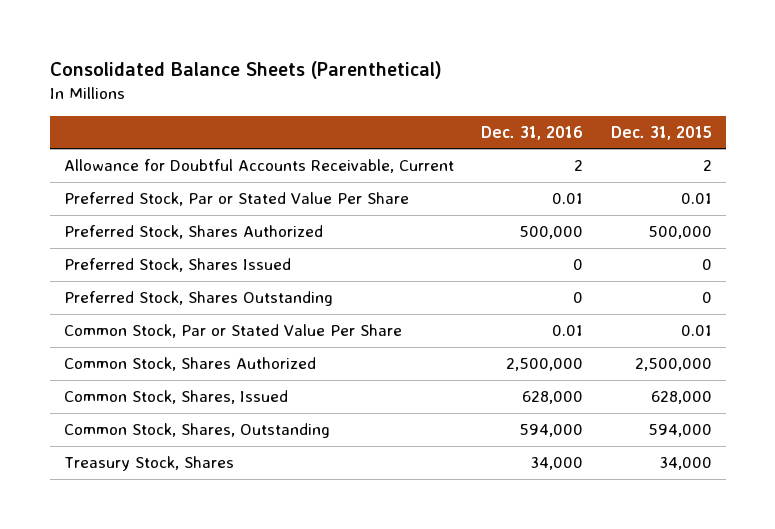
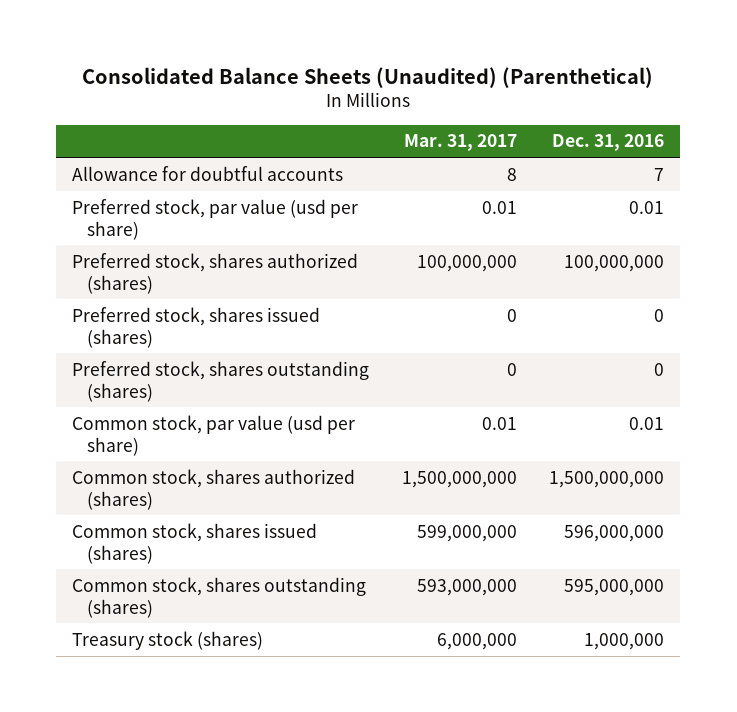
[49,61,442,80] Consolidated Balance Sheets (Parenthetical) -> [82,66,654,88] Consolidated Balance Sheets (Unaudited) (Parenthetical)
[610,125,712,140] Dec. 31, 2015 -> none
none -> [403,134,517,152] Mar. 31, 2017
[63,159,454,174] Allowance for Doubtful Accounts Receivable, Current -> [72,165,344,181] Allowance for doubtful accounts
[574,160,584,172] 2 -> [654,167,665,181] 7
[63,192,409,207] Preferred Stock, Par or Stated Value Per Share -> [72,198,359,240] Preferred stock, par value (usd per share)
[63,225,323,240] Preferred Stock, Shares Authorized -> [72,252,359,294] Preferred stock, shares authorized (shares)
[519,226,584,240] 500,000 -> [564,254,665,272] 100,000,000
[63,258,291,273] Preferred Stock, Shares Issued -> [72,306,321,348] Preferred stock, shares issued (shares)
[63,291,333,307] Preferred Stock, Shares Outstanding -> [72,360,370,402] Preferred stock, shares outstanding (shares)
[63,324,402,339] Common Stock, Par or Stated Value Per Share -> [72,414,356,456] Common stock, par value (usd per share)
[63,357,316,372] Common Stock, Shares Authorized -> [72,468,356,510] Common stock, shares authorized (shares)
[506,358,584,372] 2,500,000 -> [549,470,665,488] 1,500,000,000
[63,390,288,405] Common Stock, Shares, Issued -> [72,522,318,564] Common stock, shares issued (shares)
[522,391,584,405] 628,000 -> [564,524,665,542] 596,000,000
[63,423,330,439] Common Stock, Shares, Outstanding -> [72,576,367,618] Common stock, shares outstanding (shares)
[519,424,584,438] 594,000 -> [564,578,665,596] 595,000,000
[63,456,234,472] Treasury Stock, Shares -> [72,630,264,650] Treasury stock (shares)
[530,457,584,471] 34,000 -> [584,632,665,650] 1,000,000

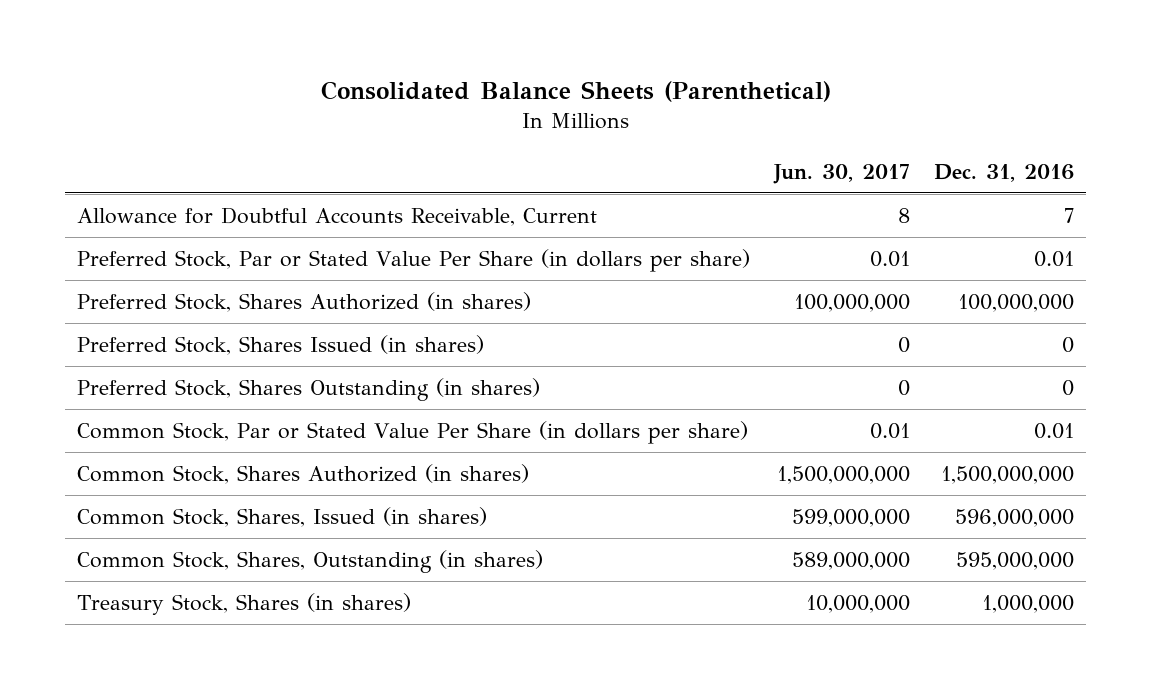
[82,66,654,88] Consolidated Balance Sheets (Unaudited) (Parenthetical) -> [320,80,831,102] Consolidated Balance Sheets (Parenthetical)
[403,134,517,152] Mar. 31, 2017 -> none
none -> [773,163,911,184] Jun. 30, 2017
[72,165,344,181] Allowance for doubtful accounts -> [77,206,598,226] Allowance for Doubtful Accounts Receivable, Current
[72,198,359,240] Preferred stock, par value (usd per share) -> [77,248,751,272] Preferred Stock, Par or Stated Value Per Share (in dollars per share)
[72,252,359,294] Preferred stock, shares authorized (shares) -> [77,291,532,312] Preferred Stock, Shares Authorized (in shares)
[72,306,321,348] Preferred stock, shares issued (shares) -> [77,334,485,355] Preferred Stock, Shares Issued (in shares)
[72,360,370,402] Preferred stock, shares outstanding (shares) -> [77,377,541,401] Preferred Stock, Shares Outstanding (in shares)
[72,414,356,456] Common stock, par value (usd per share) -> [77,420,749,444] Common Stock, Par or Stated Value Per Share (in dollars per share)
[72,468,356,510] Common stock, shares authorized (shares) -> [77,463,530,484] Common Stock, Shares Authorized (in shares)
[72,522,318,564] Common stock, shares issued (shares) -> [77,506,488,527] Common Stock, Shares, Issued (in shares)
[72,576,367,618] Common stock, shares outstanding (shares) -> [77,549,544,573] Common Stock, Shares, Outstanding (in shares)
[72,630,264,650] Treasury stock (shares) -> [77,592,412,615] Treasury Stock, Shares (in shares)

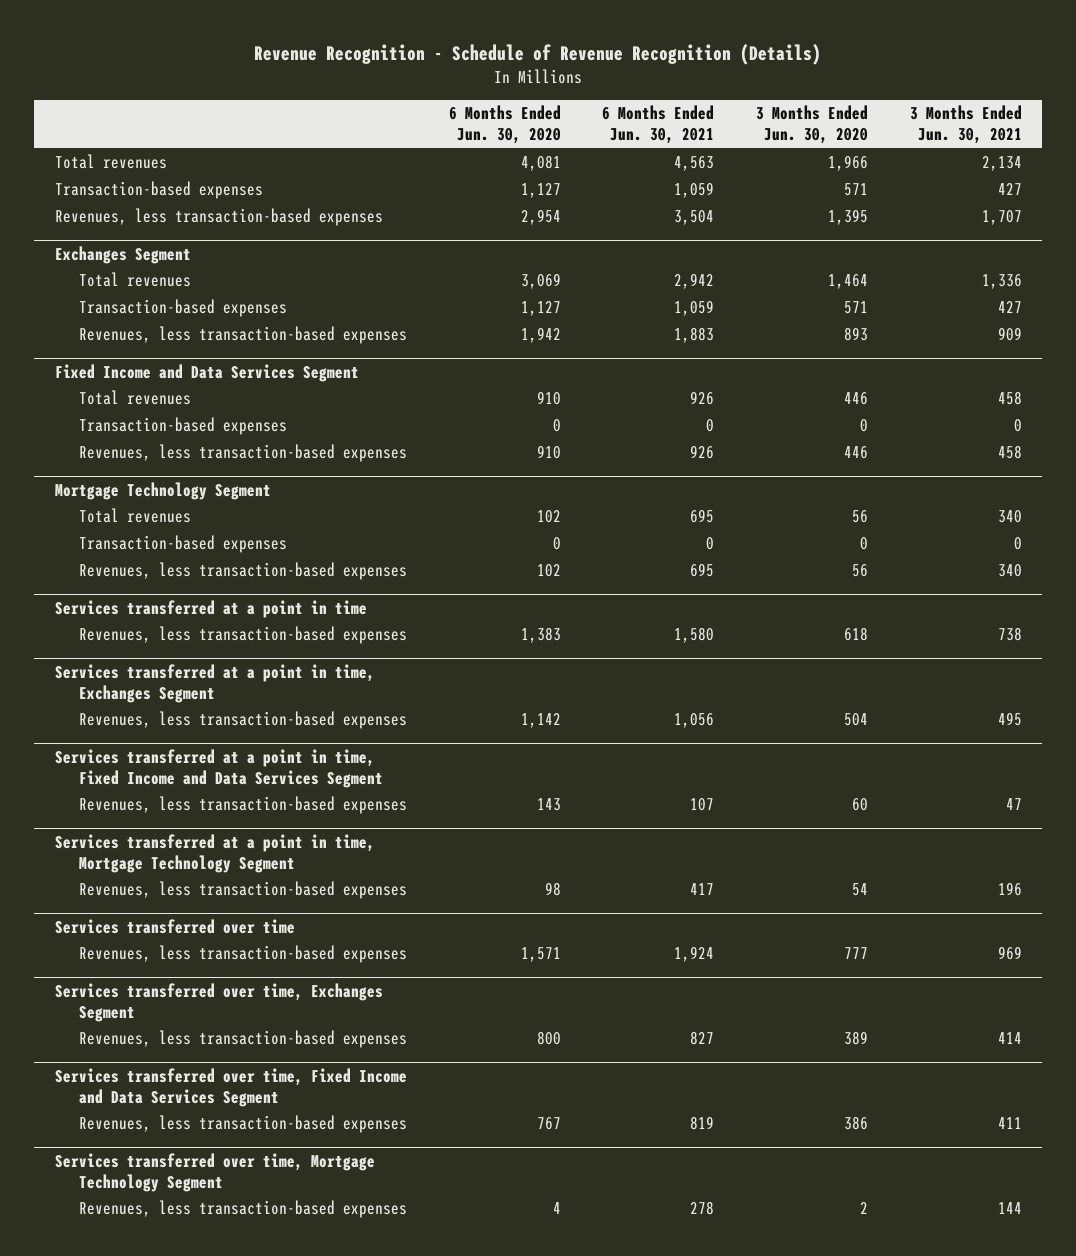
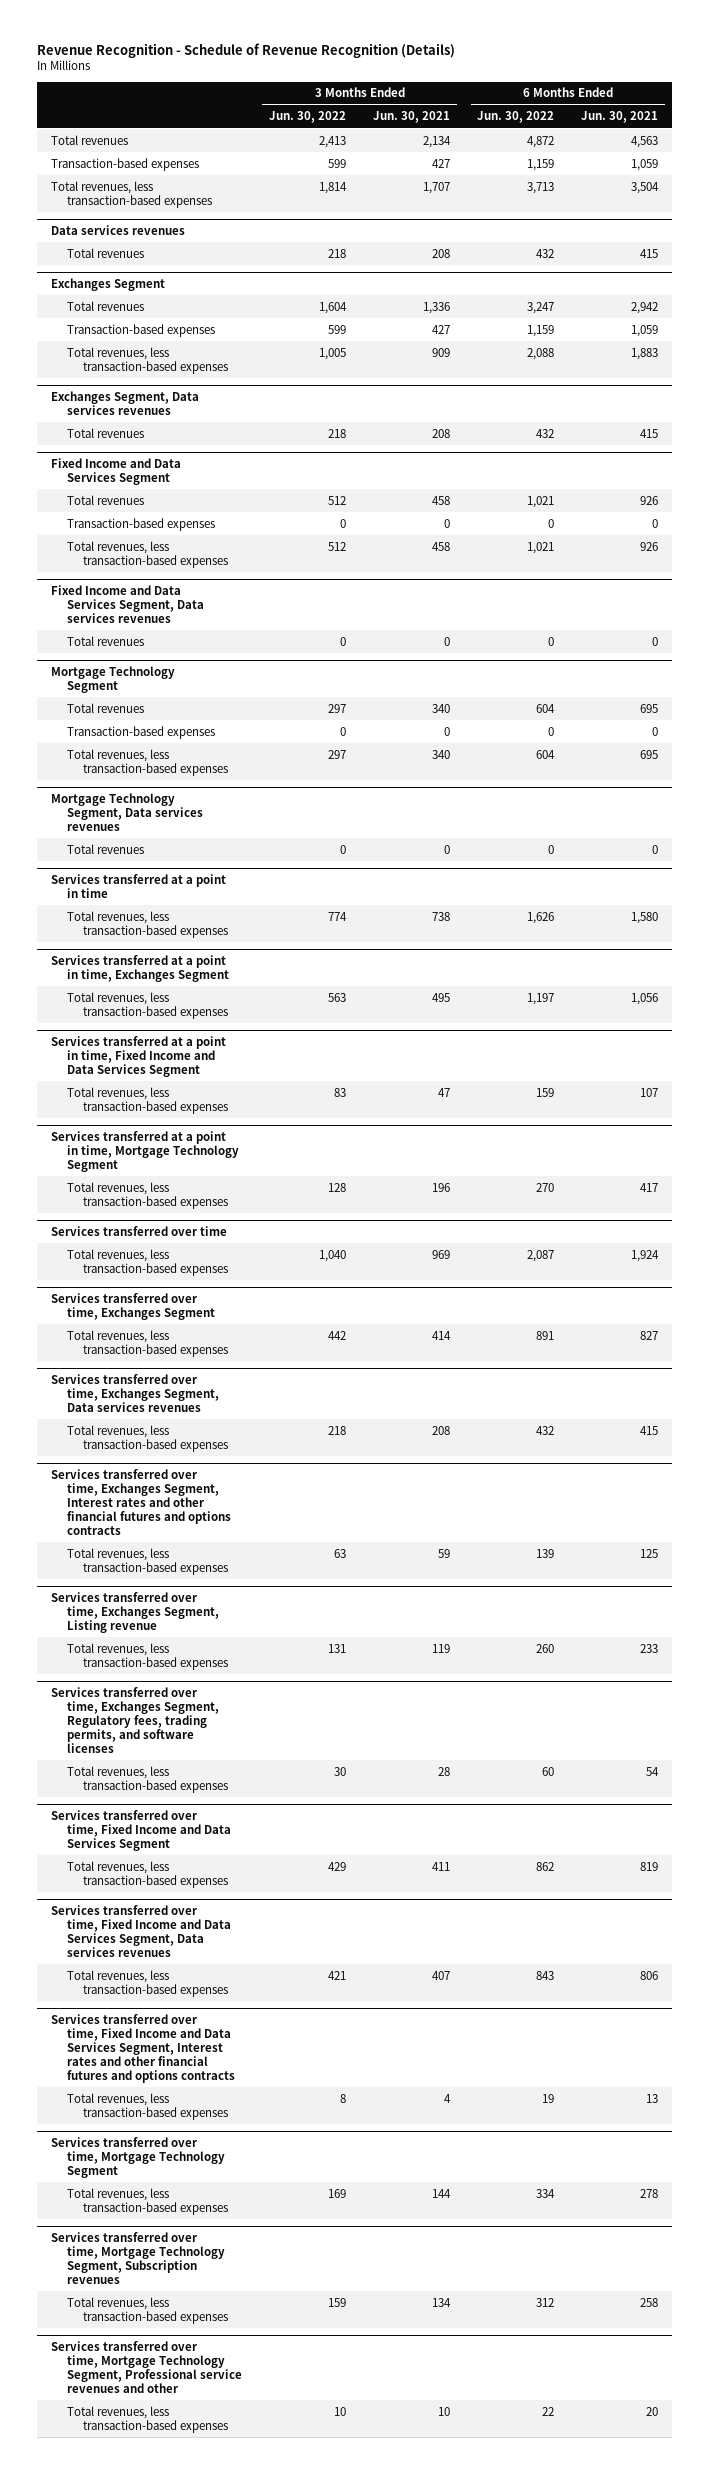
[448,105,561,145] 6 Months Ended Jun. 30, 2020 -> none
[755,105,868,145] 3 Months Ended Jun. 30, 2020 -> none
none -> [269,111,347,124] Jun. 30, 2022
none -> [477,111,555,124] Jun. 30, 2022
[54,208,383,227] Revenues, less transaction-based expenses -> [50,180,213,208] Total revenues, less transaction-based expenses
none -> [50,224,185,235] Data services revenues
none -> [67,247,145,258] Total revenues
[78,326,407,345] Revenues, less transaction-based expenses -> [67,346,229,374] Total revenues, less transaction-based expenses
none -> [50,390,199,415] Exchanges Segment, Data services revenues
none -> [67,427,145,438] Total revenues
[78,444,407,463] Revenues, less transaction-based expenses -> [67,540,229,568] Total revenues, less transaction-based expenses
none -> [50,584,205,623] Fixed Income and Data Services Segment, Data services revenues
none -> [67,635,145,646] Total revenues
[78,562,407,581] Revenues, less transaction-based expenses -> [67,748,229,776] Total revenues, less transaction-based expenses
none -> [50,792,204,831] Mortgage Technology Segment, Data services revenues
none -> [67,843,145,854] Total revenues
[78,626,407,645] Revenues, less transaction-based expenses -> [67,910,229,938] Total revenues, less transaction-based expenses
[78,711,407,730] Revenues, less transaction-based expenses -> [67,991,229,1019] Total revenues, less transaction-based expenses
[78,796,407,815] Revenues, less transaction-based expenses -> [67,1086,229,1114] Total revenues, less transaction-based expenses
[78,881,407,900] Revenues, less transaction-based expenses -> [67,1181,229,1209] Total revenues, less transaction-based expenses
[78,945,407,964] Revenues, less transaction-based expenses -> [67,1248,229,1276] Total revenues, less transaction-based expenses
[78,1030,407,1049] Revenues, less transaction-based expenses -> [67,1329,229,1357] Total revenues, less transaction-based expenses
none -> [50,1373,220,1412] Services transferred over time, Exchanges Segment, Data services revenues
none -> [67,1424,229,1452] Total revenues, less transaction-based expenses
none -> [50,1468,232,1535] Services transferred over time, Exchanges Segment, Interest rates and other financial futures and options contracts
none -> [67,1547,229,1575] Total revenues, less transaction-based expenses
none -> [50,1591,220,1633] Services transferred over time, Exchanges Segment, Listing revenue
none -> [67,1642,229,1670] Total revenues, less transaction-based expenses
none -> [50,1686,220,1753] Services transferred over time, Exchanges Segment, Regulatory fees, trading permits, and software licenses
none -> [67,1765,229,1793] Total revenues, less transaction-based expenses
[78,1115,407,1134] Revenues, less transaction-based expenses -> [67,1860,229,1888] Total revenues, less transaction-based expenses
none -> [50,1904,232,1957] Services transferred over time, Fixed Income and Data Services Segment, Data services revenues
none -> [67,1969,229,1997] Total revenues, less transaction-based expenses
none -> [50,2013,236,2083] Services transferred over time, Fixed Income and Data Services Segment, Interest rates and other financial futures and options contracts
none -> [67,2092,229,2120] Total revenues, less transaction-based expenses
[78,1200,407,1219] Revenues, less transaction-based expenses -> [67,2187,229,2215] Total revenues, less transaction-based expenses
none -> [50,2231,226,2284] Services transferred over time, Mortgage Technology Segment, Subscription revenues
none -> [67,2296,229,2324] Total revenues, less transaction-based expenses
none -> [50,2340,243,2393] Services transferred over time, Mortgage Technology Segment, Professional service revenues and other
none -> [67,2405,229,2433] Total revenues, less transaction-based expenses

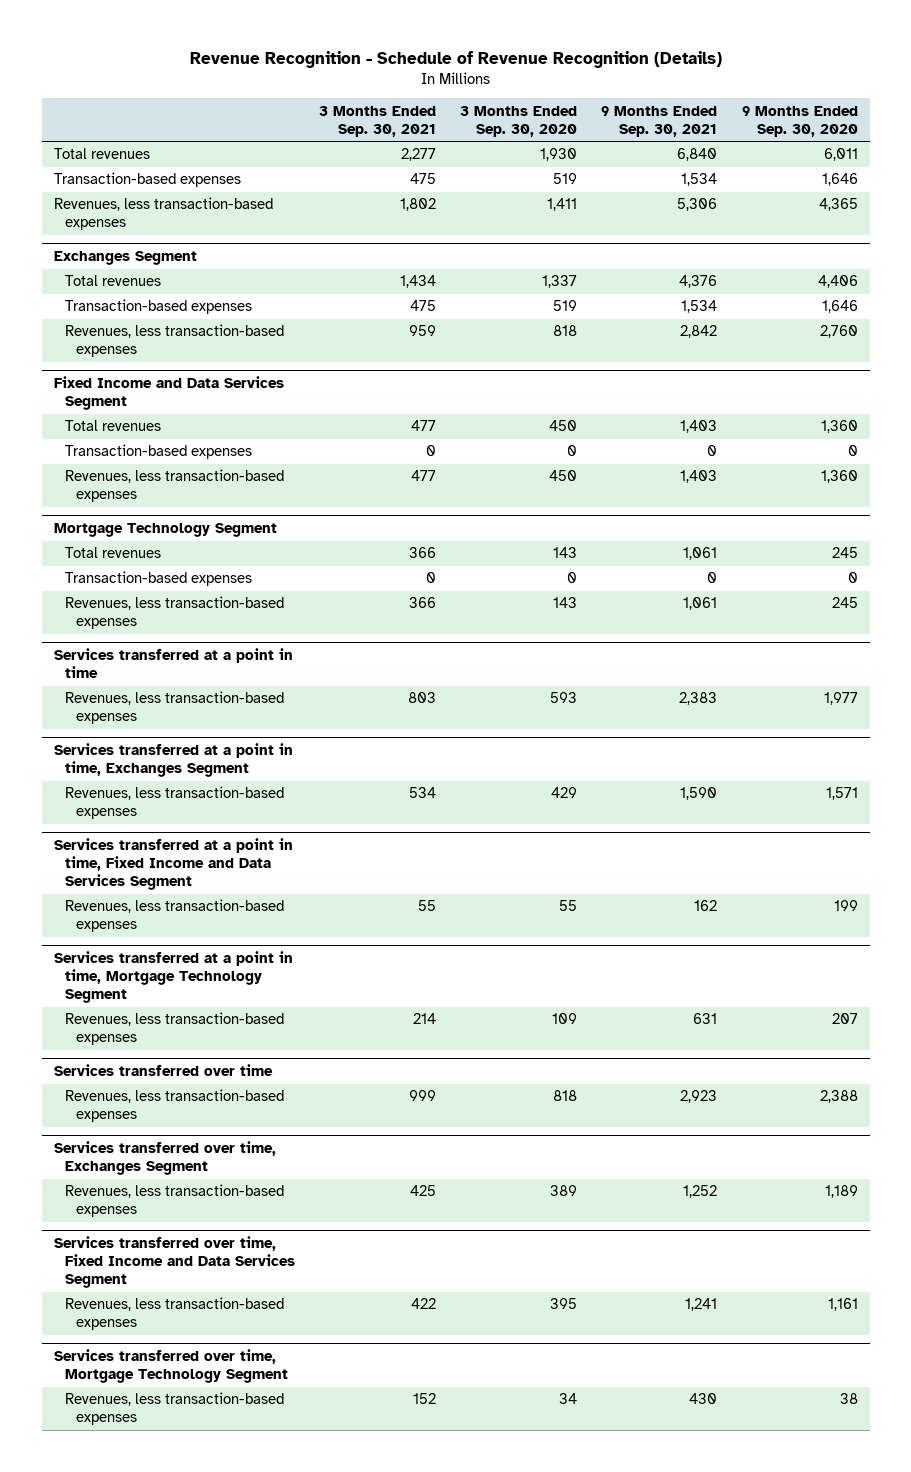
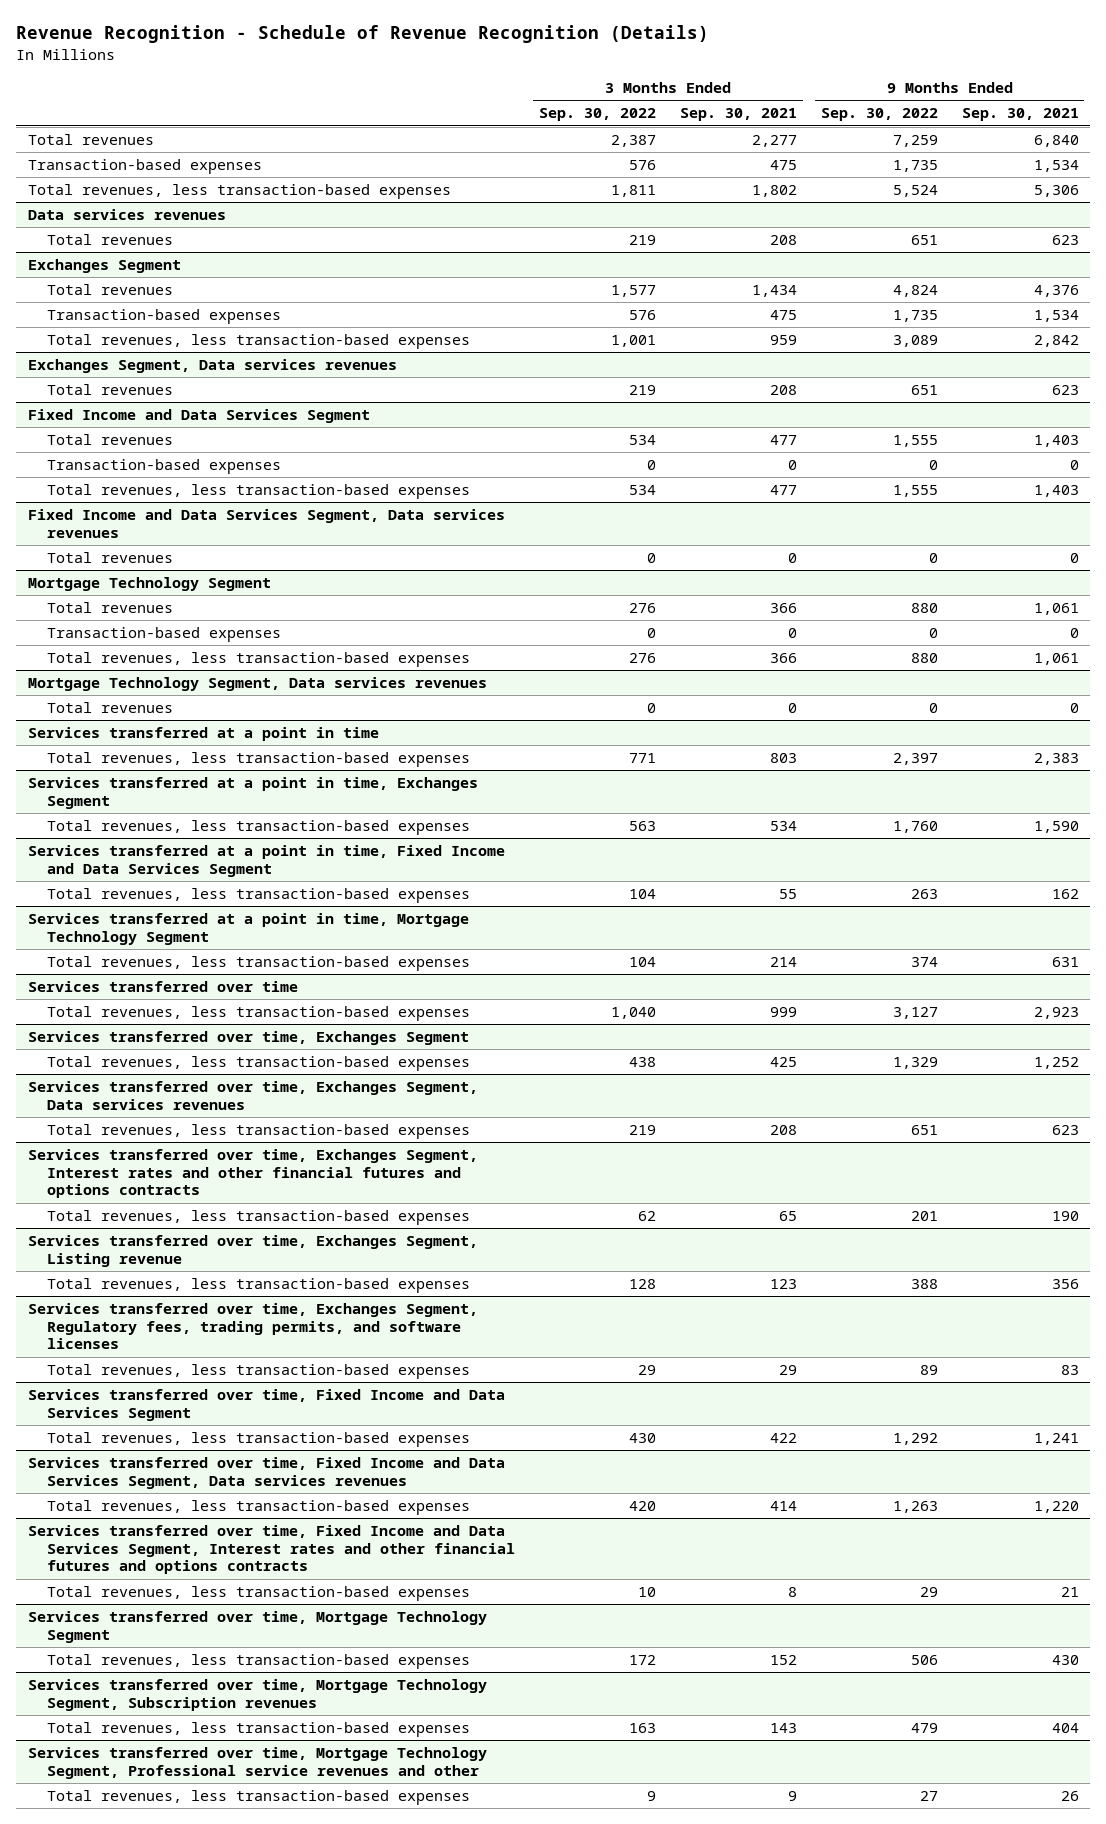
[460,105,578,137] 3 Months Ended Sep. 30, 2020 -> none
[741,105,858,137] 9 Months Ended Sep. 30, 2020 -> none
none -> [538,108,656,122] Sep. 30, 2022
none -> [820,108,938,122] Sep. 30, 2022
[53,197,273,231] Revenues, less transaction-based expenses -> [27,184,451,200] Total revenues, less transaction-based expenses
none -> [27,209,226,221] Data services revenues
none -> [46,234,173,246] Total revenues
[64,324,284,358] Revenues, less transaction-based expenses -> [46,334,470,350] Total revenues, less transaction-based expenses
none -> [27,359,397,374] Exchanges Segment, Data services revenues
none -> [46,384,173,396] Total revenues
[64,469,284,503] Revenues, less transaction-based expenses -> [46,484,470,500] Total revenues, less transaction-based expenses
none -> [27,509,505,538] Fixed Income and Data Services Segment, Data services revenues
none -> [46,552,173,564] Total revenues
[64,596,284,630] Revenues, less transaction-based expenses -> [46,652,470,668] Total revenues, less transaction-based expenses
none -> [27,677,487,692] Mortgage Technology Segment, Data services revenues
none -> [46,702,173,714] Total revenues
[64,691,284,725] Revenues, less transaction-based expenses -> [46,752,470,768] Total revenues, less transaction-based expenses
[64,786,284,820] Revenues, less transaction-based expenses -> [46,820,470,836] Total revenues, less transaction-based expenses
[64,899,284,933] Revenues, less transaction-based expenses -> [46,888,470,904] Total revenues, less transaction-based expenses
[64,1012,284,1046] Revenues, less transaction-based expenses -> [46,956,470,972] Total revenues, less transaction-based expenses
[64,1089,284,1123] Revenues, less transaction-based expenses -> [46,1006,470,1022] Total revenues, less transaction-based expenses
[64,1184,284,1218] Revenues, less transaction-based expenses -> [46,1056,470,1072] Total revenues, less transaction-based expenses
none -> [27,1081,478,1110] Services transferred over time, Exchanges Segment, Data services revenues
none -> [46,1124,470,1140] Total revenues, less transaction-based expenses
none -> [27,1149,478,1199] Services transferred over time, Exchanges Segment, Interest rates and other financial futures and options contracts
none -> [46,1210,470,1226] Total revenues, less transaction-based expenses
none -> [27,1235,478,1267] Services transferred over time, Exchanges Segment, Listing revenue
none -> [46,1278,470,1294] Total revenues, less transaction-based expenses
none -> [27,1303,478,1350] Services transferred over time, Exchanges Segment, Regulatory fees, trading permits, and software licenses
none -> [46,1364,470,1380] Total revenues, less transaction-based expenses
[64,1297,284,1331] Revenues, less transaction-based expenses -> [46,1432,470,1448] Total revenues, less transaction-based expenses
none -> [27,1457,505,1489] Services transferred over time, Fixed Income and Data Services Segment, Data services revenues
none -> [46,1500,470,1516] Total revenues, less transaction-based expenses
none -> [27,1525,515,1575] Services transferred over time, Fixed Income and Data Services Segment, Interest rates and other financial futures and options contracts
none -> [46,1586,470,1602] Total revenues, less transaction-based expenses
[64,1392,284,1426] Revenues, less transaction-based expenses -> [46,1654,470,1670] Total revenues, less transaction-based expenses
none -> [27,1679,487,1711] Services transferred over time, Mortgage Technology Segment, Subscription revenues
none -> [46,1722,470,1738] Total revenues, less transaction-based expenses
none -> [27,1747,487,1779] Services transferred over time, Mortgage Technology Segment, Professional service revenues and other
none -> [46,1790,470,1806] Total revenues, less transaction-based expenses

